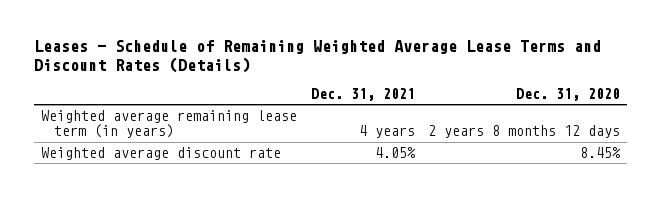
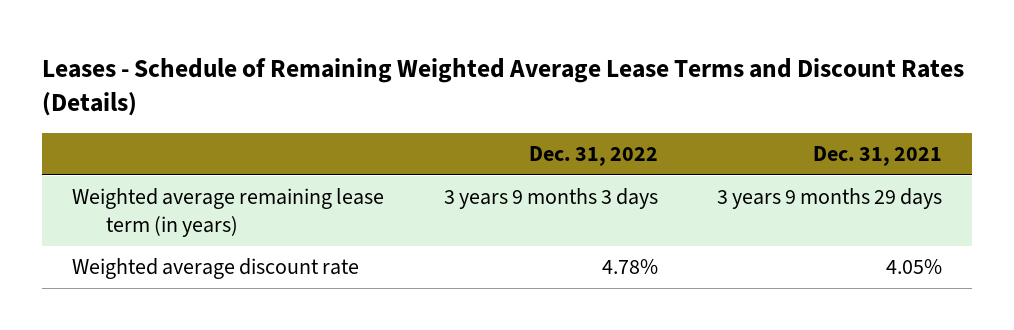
[516,87,621,101] Dec. 31, 2020 -> none
none -> [528,145,658,166] Dec. 31, 2022
[358,125,415,139] 4 years -> [717,188,943,210] 3 years 9 months 29 days

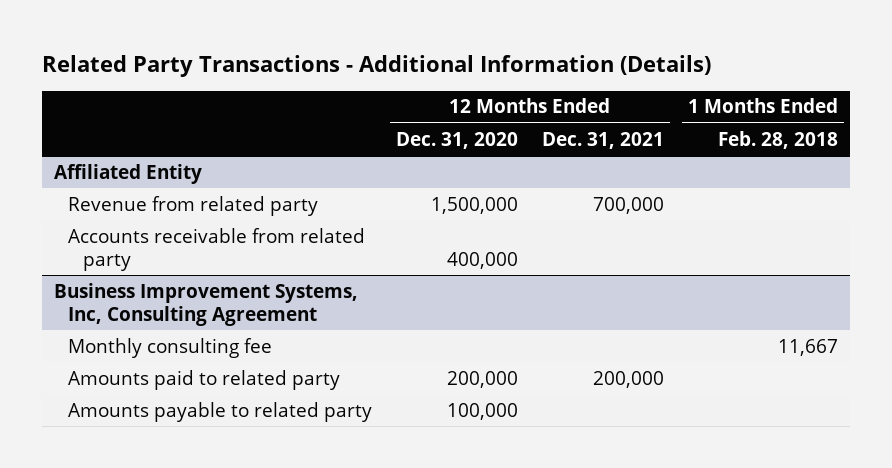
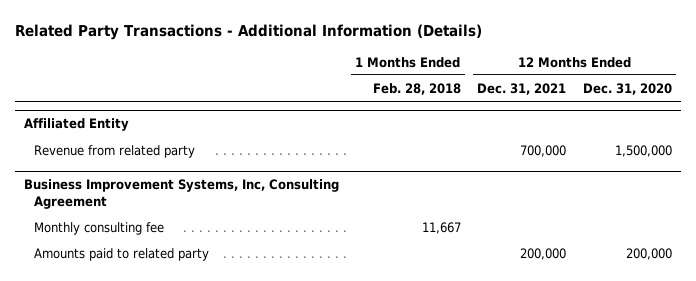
[68,227,366,272] Accounts receivable from related party -> none
[68,401,373,422] Amounts payable to related party -> none

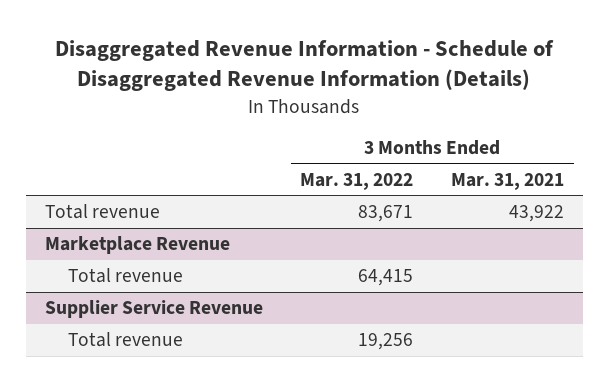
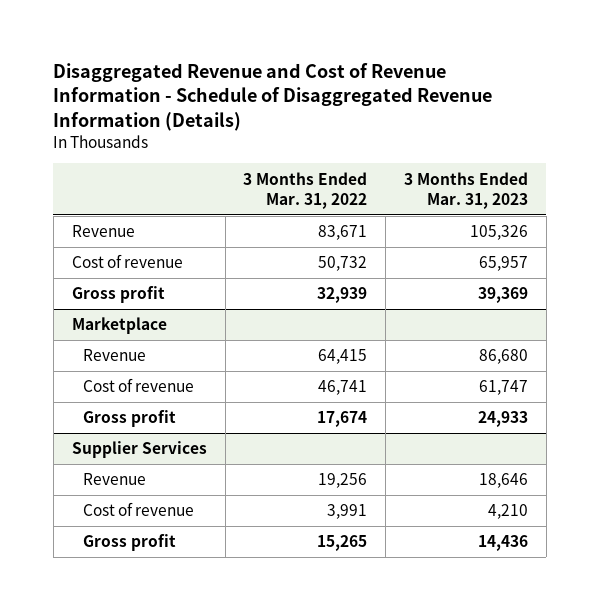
[55,40,555,92] Disaggregated Revenue Information - Schedule of Disaggregated Revenue Information (Details) -> [53,62,493,131] Disaggregated Revenue and Cost of Revenue Information - Schedule of Disaggregated Revenue Information (Details)
[451,172,565,190] Mar. 31, 2021 -> none
none -> [403,171,528,209] 3 Months Ended Mar. 31, 2023
[44,204,160,220] Total revenue -> [71,225,135,238] Revenue
none -> [71,254,183,269] Cost of revenue
none -> [71,286,165,304] Gross profit
[44,236,230,255] Marketplace Revenue -> [71,317,167,335] Marketplace
[68,268,184,284] Total revenue -> [83,349,147,362] Revenue
none -> [83,378,195,393] Cost of revenue
none -> [83,410,177,428] Gross profit
[44,300,263,319] Supplier Service Revenue -> [71,441,207,459] Supplier Services
[68,332,184,348] Total revenue -> [83,473,147,486] Revenue
none -> [83,502,195,517] Cost of revenue
none -> [83,534,177,552] Gross profit

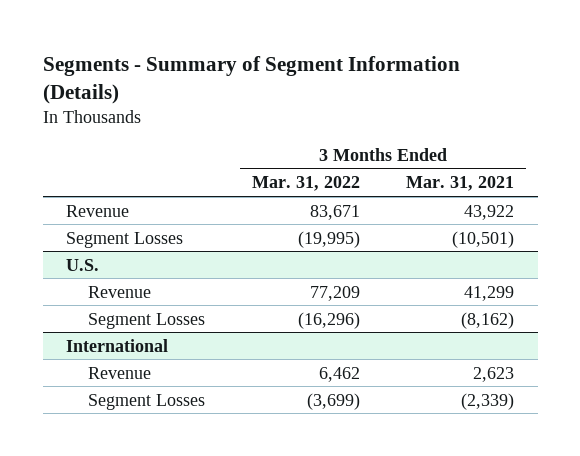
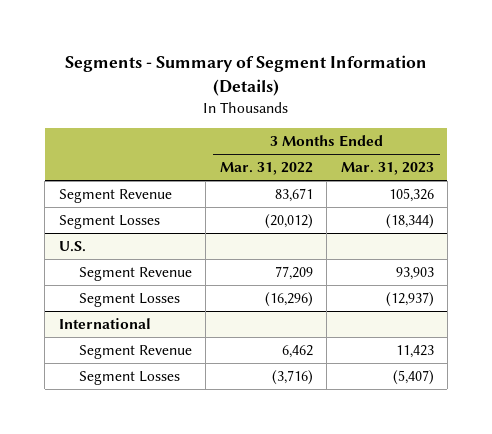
[406,176,515,192] Mar. 31, 2021 -> none
none -> [340,162,434,176] Mar. 31, 2023
[65,204,129,217] Revenue -> [58,188,172,203] Segment Revenue
[297,230,360,248] (19,995) -> [264,213,313,229] (20,012)
[88,285,152,298] Revenue -> [79,266,193,281] Segment Revenue
[88,366,152,379] Revenue -> [79,344,193,359] Segment Revenue
[306,392,360,410] (3,699) -> [271,369,313,385] (3,716)

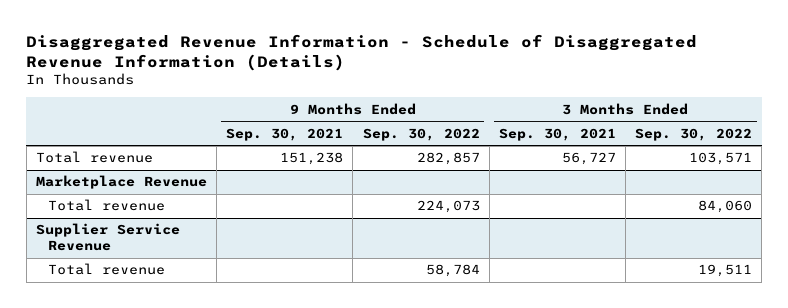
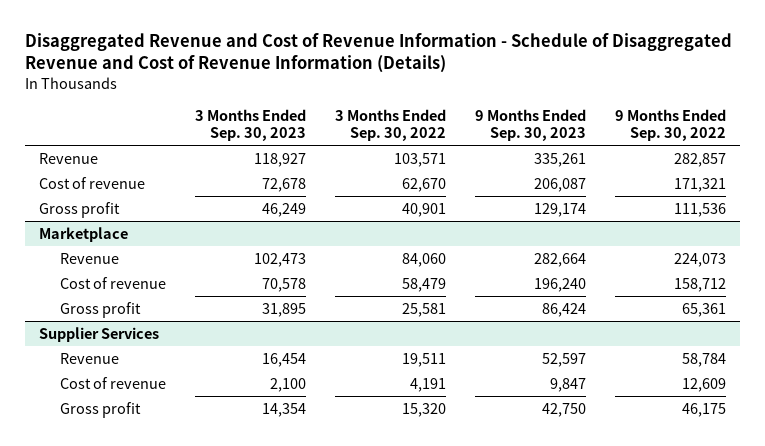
[26,33,698,71] Disaggregated Revenue Information - Schedule of Disaggregated Revenue Information (Details) -> [24,32,732,74] Disaggregated Revenue and Cost of Revenue Information - Schedule of Disaggregated Revenue and Cost of Revenue Information (Details)
[226,127,344,141] Sep. 30, 2021 -> none
[498,127,616,141] Sep. 30, 2021 -> none
none -> [194,108,306,141] 3 Months Ended Sep. 30, 2023
none -> [474,108,586,141] 9 Months Ended Sep. 30, 2023
[36,151,154,164] Total revenue -> [39,152,99,164] Revenue
none -> [39,176,146,189] Cost of revenue
none -> [39,201,121,218] Gross profit
[36,175,208,190] Marketplace Revenue -> [39,226,129,242] Marketplace
[48,199,166,212] Total revenue -> [59,252,119,264] Revenue
none -> [59,276,166,289] Cost of revenue
none -> [59,301,141,318] Gross profit
[36,223,181,252] Supplier Service Revenue -> [39,326,160,342] Supplier Services
[48,263,166,276] Total revenue -> [59,352,119,364] Revenue
none -> [59,376,166,389] Cost of revenue
none -> [59,401,141,418] Gross profit

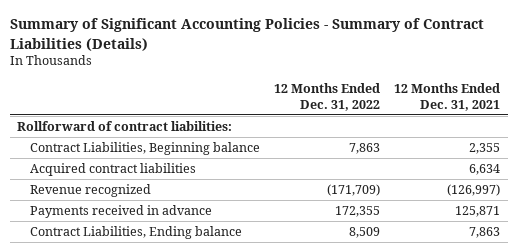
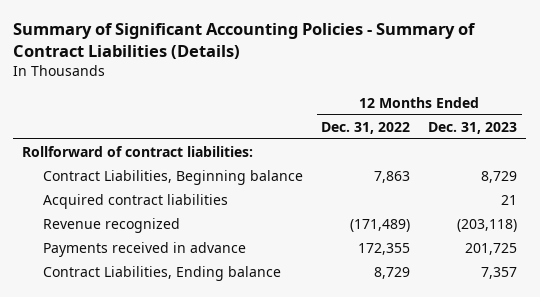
[394,82,501,111] 12 Months Ended Dec. 31, 2021 -> none
none -> [428,121,518,134] Dec. 31, 2023
[327,184,381,197] (171,709) -> [350,219,411,233] (171,489)
[349,227,381,239] 8,509 -> [374,267,411,280] 8,729

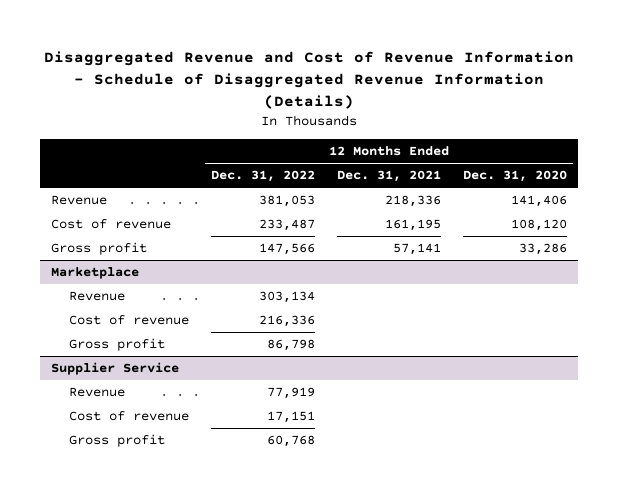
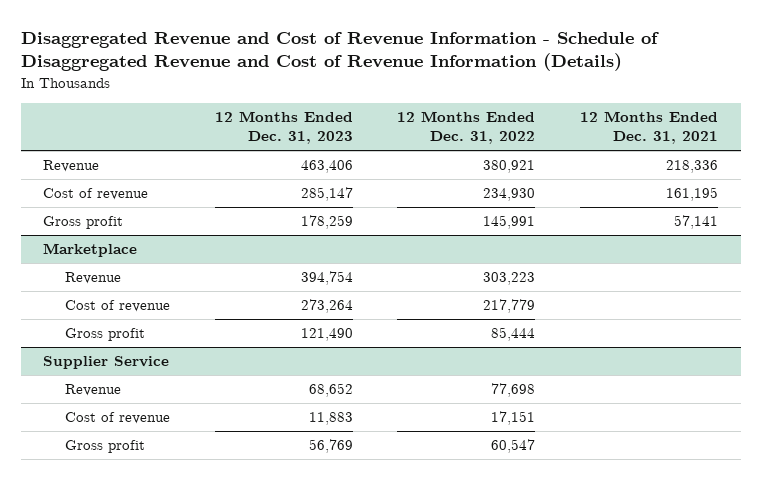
[44,50,575,109] Disaggregated Revenue and Cost of Revenue Information - Schedule of Disaggregated Revenue Information (Details) -> [20,31,659,72] Disaggregated Revenue and Cost of Revenue Information - Schedule of Disaggregated Revenue and Cost of Revenue Information (Details)
[463,170,568,183] Dec. 31, 2020 -> none
none -> [214,111,353,145] 12 Months Ended Dec. 31, 2023
[258,195,315,208] 381,053 -> [483,160,536,174] 380,921
[258,219,315,232] 233,487 -> [483,188,536,202] 234,930
[258,243,315,256] 147,566 -> [483,215,536,230] 145,991
[258,291,315,304] 303,134 -> [483,272,536,286] 303,223
[258,315,315,328] 216,336 -> [483,299,536,314] 217,779
[266,339,315,352] 86,798 -> [491,327,536,342] 85,444
[266,387,315,400] 77,919 -> [491,383,536,398] 77,698
[266,435,315,448] 60,768 -> [491,439,536,454] 60,547

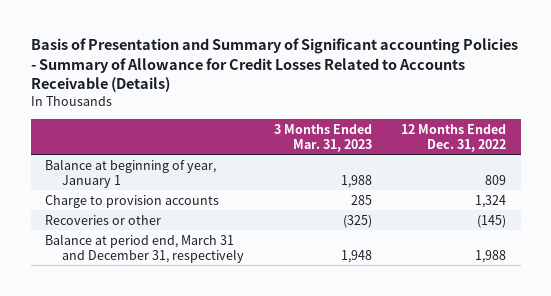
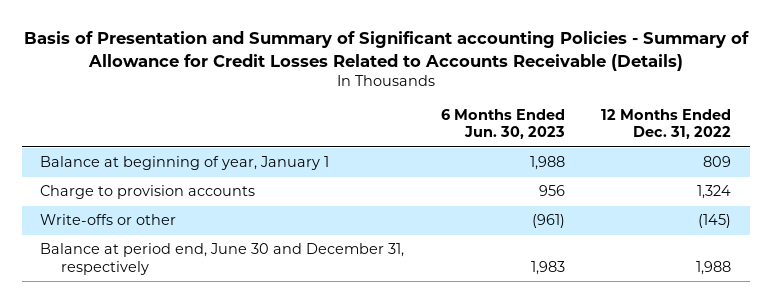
[273,123,372,152] 3 Months Ended Mar. 31, 2023 -> none
none -> [440,109,565,140] 6 Months Ended Jun. 30, 2023
[45,214,162,225] Recoveries or other -> [40,214,177,226] Write-offs or other
[45,233,245,263] Balance at period end, March 31 and December 31, respectively -> [40,243,405,275] Balance at period end, June 30 and December 31, respectively

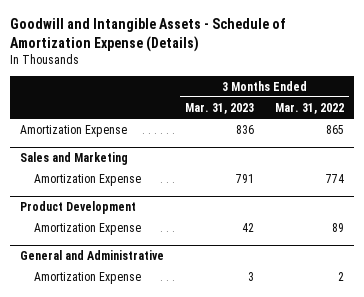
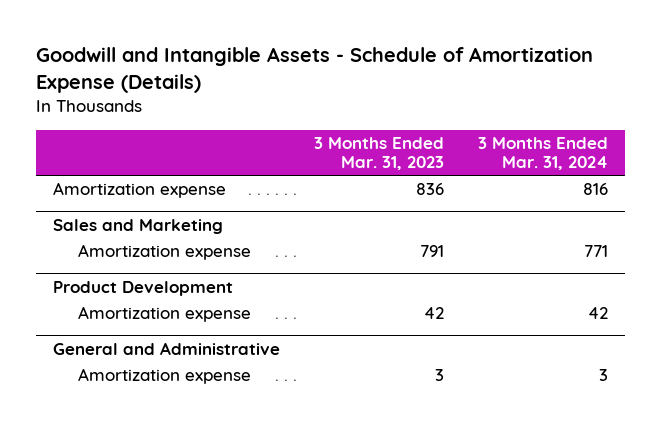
[274,102,344,114] Mar. 31, 2022 -> none
none -> [478,136,609,171] 3 Months Ended Mar. 31, 2024
[20,124,128,137] Amortization Expense -> [52,181,226,198] Amortization expense
[33,173,141,186] Amortization Expense -> [77,243,251,260] Amortization expense
[33,222,141,235] Amortization Expense -> [77,305,251,322] Amortization expense
[33,271,141,284] Amortization Expense -> [77,367,251,384] Amortization expense

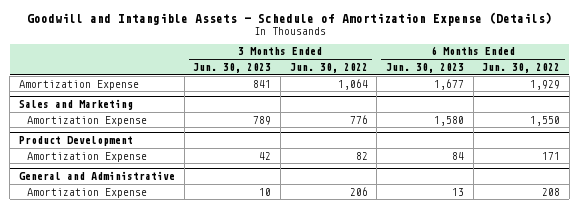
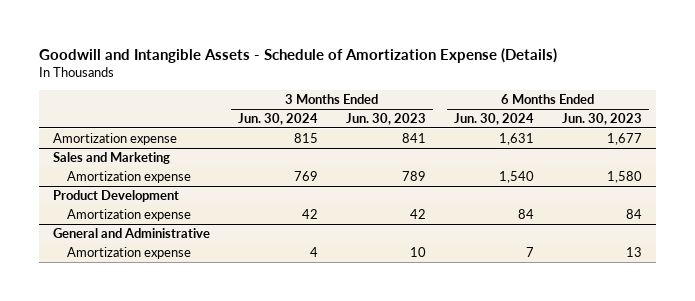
[289,62,368,73] Jun. 30, 2022 -> none
[482,62,561,73] Jun. 30, 2022 -> none
none -> [238,113,319,126] Jun. 30, 2024
none -> [454,113,535,126] Jun. 30, 2024
[18,79,139,90] Amortization Expense -> [53,133,178,146] Amortization expense
[27,115,148,126] Amortization Expense -> [66,171,191,184] Amortization expense
[27,151,148,162] Amortization Expense -> [66,209,191,222] Amortization expense
[27,187,148,198] Amortization Expense -> [66,247,191,260] Amortization expense

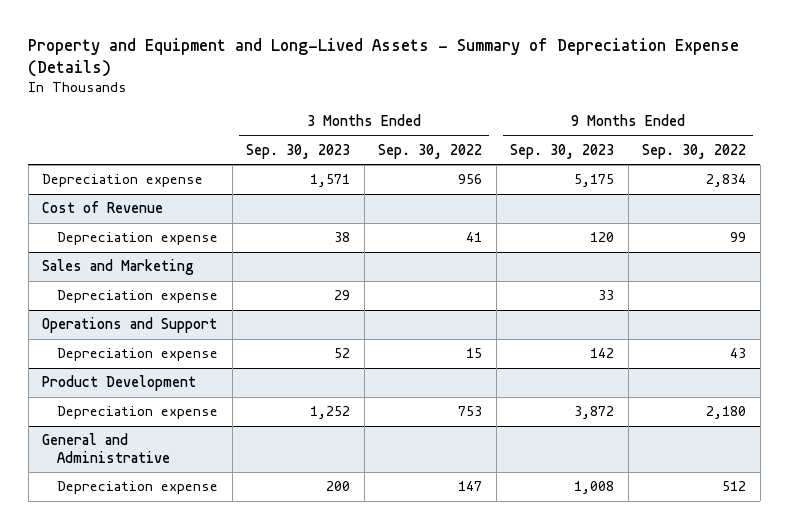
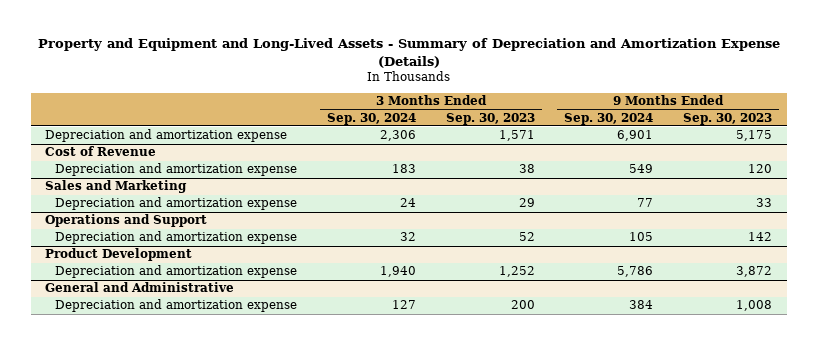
[28,37,740,78] Property and Equipment and Long-Lived Assets - Summary of Depreciation Expense (Details) -> [37,38,780,68] Property and Equipment and Long-Lived Assets - Summary of Depreciation and Amortization Expense (Details)
[378,143,483,159] Sep. 30, 2022 -> none
[642,143,747,159] Sep. 30, 2022 -> none
none -> [327,112,417,125] Sep. 30, 2024
none -> [564,112,654,125] Sep. 30, 2024
[42,174,204,188] Depreciation expense -> [45,129,288,143] Depreciation and amortization expense
[57,232,219,246] Depreciation expense -> [55,163,298,177] Depreciation and amortization expense
[57,290,219,304] Depreciation expense -> [55,197,298,211] Depreciation and amortization expense
[57,348,219,362] Depreciation expense -> [55,231,298,245] Depreciation and amortization expense
[57,406,219,420] Depreciation expense -> [55,265,298,279] Depreciation and amortization expense
[57,481,219,495] Depreciation expense -> [55,299,298,313] Depreciation and amortization expense

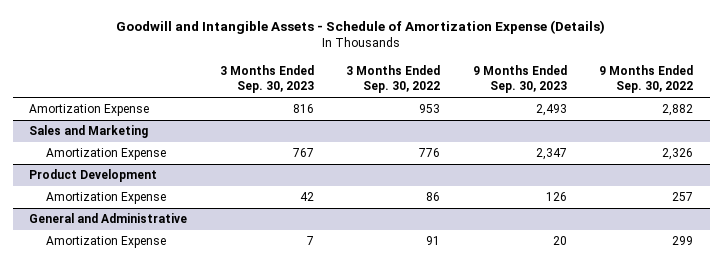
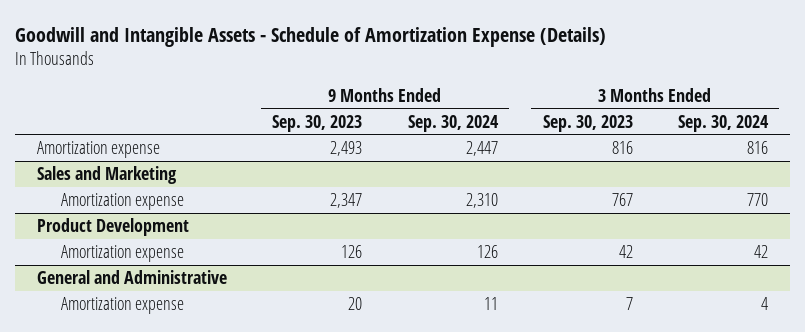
[346,64,441,94] 3 Months Ended Sep. 30, 2022 -> none
[599,64,694,94] 9 Months Ended Sep. 30, 2022 -> none
none -> [407,114,499,132] Sep. 30, 2024
none -> [677,114,769,132] Sep. 30, 2024
[29,104,150,117] Amortization Expense -> [37,141,161,159] Amortization expense
[46,148,167,161] Amortization Expense -> [61,193,185,211] Amortization expense
[46,192,167,205] Amortization Expense -> [61,245,185,263] Amortization expense
[46,236,167,249] Amortization Expense -> [61,297,185,315] Amortization expense

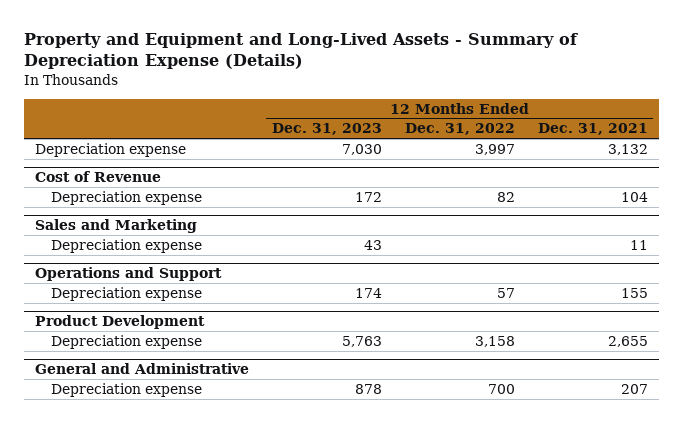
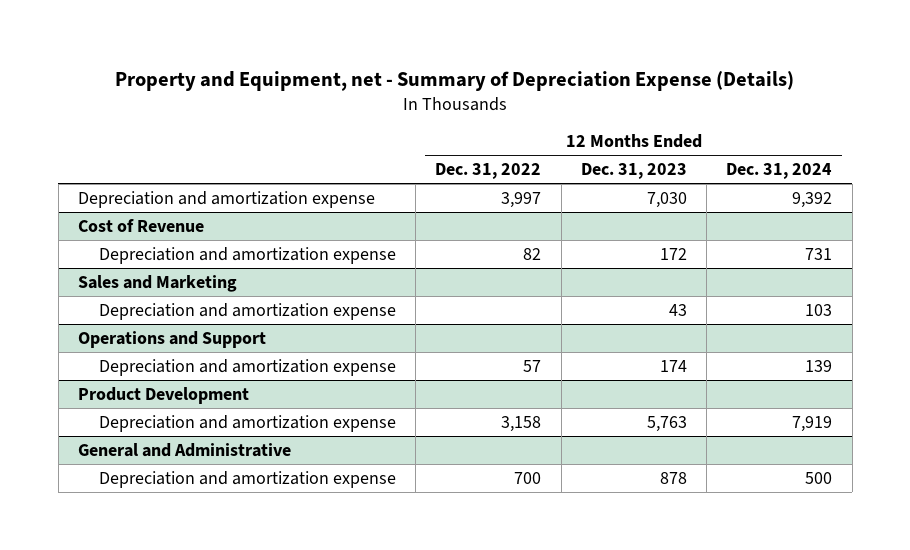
[23,33,578,70] Property and Equipment and Long-Lived Assets - Summary of Depreciation Expense (Details) -> [115,70,795,91] Property and Equipment, net - Summary of Depreciation Expense (Details)
[537,123,648,136] Dec. 31, 2021 -> none
none -> [726,163,833,180] Dec. 31, 2024
[35,142,187,157] Depreciation expense -> [77,190,375,208] Depreciation and amortization expense
[50,190,202,205] Depreciation expense -> [98,246,396,264] Depreciation and amortization expense
[50,238,202,253] Depreciation expense -> [98,302,396,320] Depreciation and amortization expense
[50,286,202,301] Depreciation expense -> [98,358,396,376] Depreciation and amortization expense
[50,334,202,349] Depreciation expense -> [98,414,396,432] Depreciation and amortization expense
[50,382,202,397] Depreciation expense -> [98,470,396,488] Depreciation and amortization expense

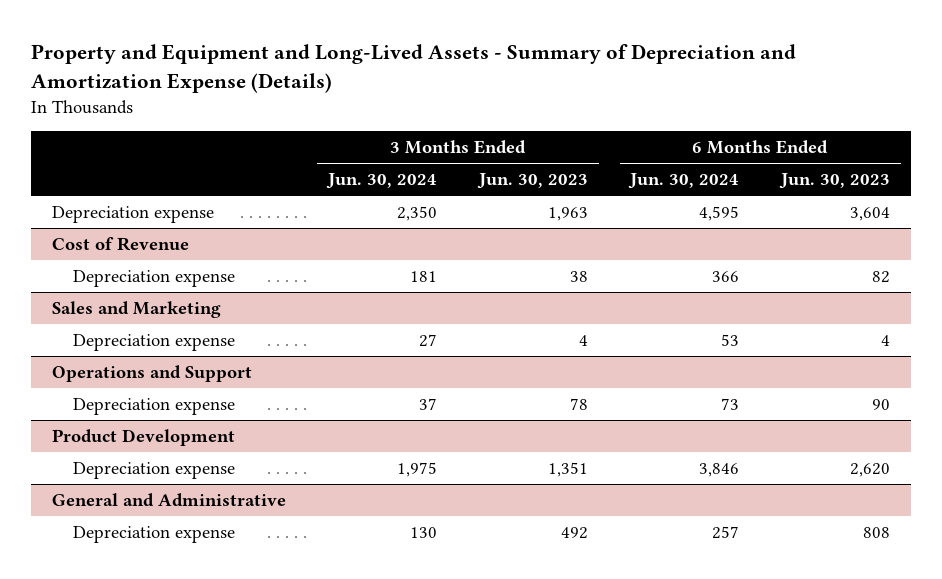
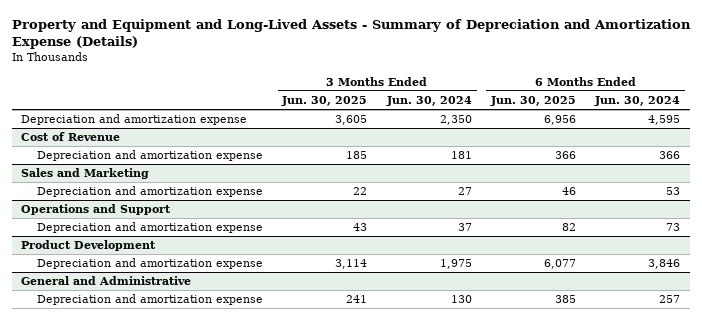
[476,173,588,190] Jun. 30, 2023 -> none
[779,173,891,190] Jun. 30, 2023 -> none
none -> [281,96,368,107] Jun. 30, 2025
none -> [490,96,577,107] Jun. 30, 2025
[51,206,214,224] Depreciation expense -> [21,114,248,126] Depreciation and amortization expense
[73,270,236,288] Depreciation expense -> [37,150,264,162] Depreciation and amortization expense
[73,334,236,352] Depreciation expense -> [37,186,264,198] Depreciation and amortization expense
[73,398,236,416] Depreciation expense -> [37,222,264,234] Depreciation and amortization expense
[73,462,236,480] Depreciation expense -> [37,258,264,270] Depreciation and amortization expense
[73,526,236,544] Depreciation expense -> [37,294,264,306] Depreciation and amortization expense

